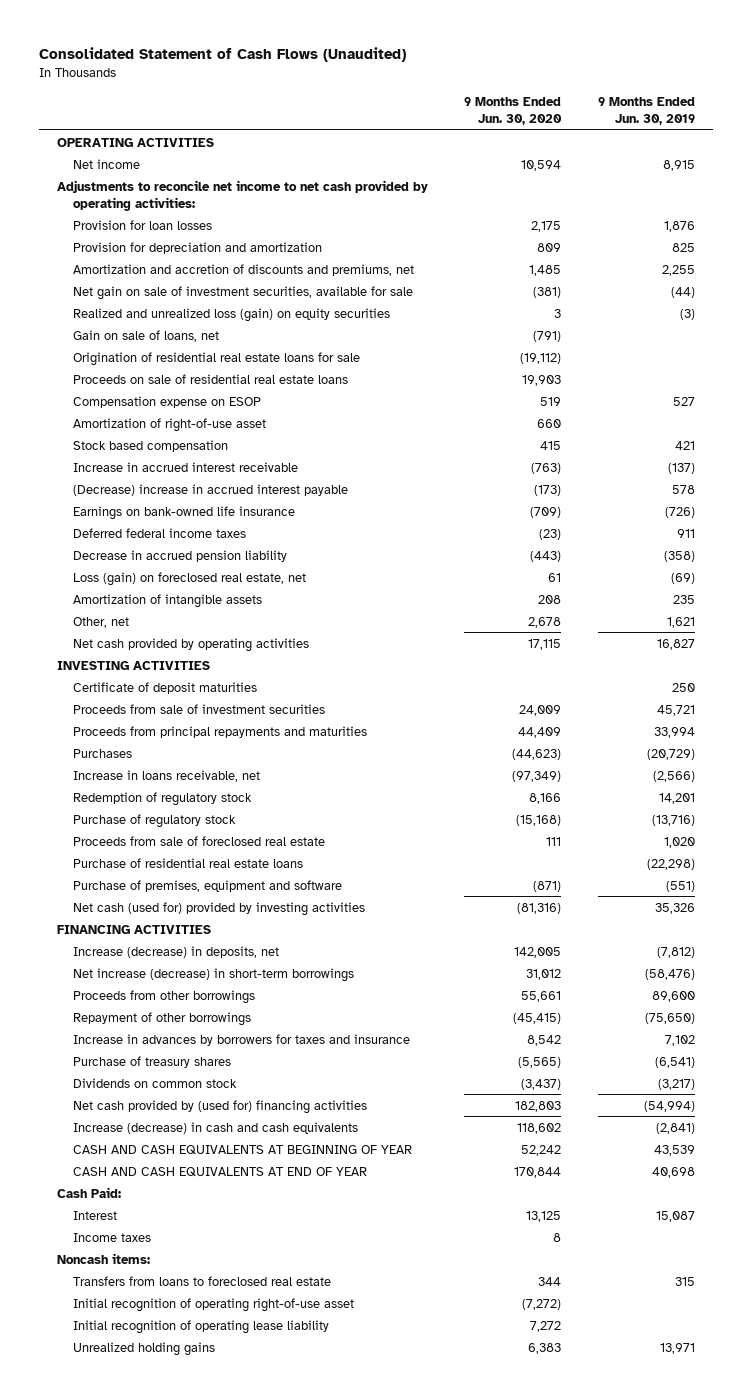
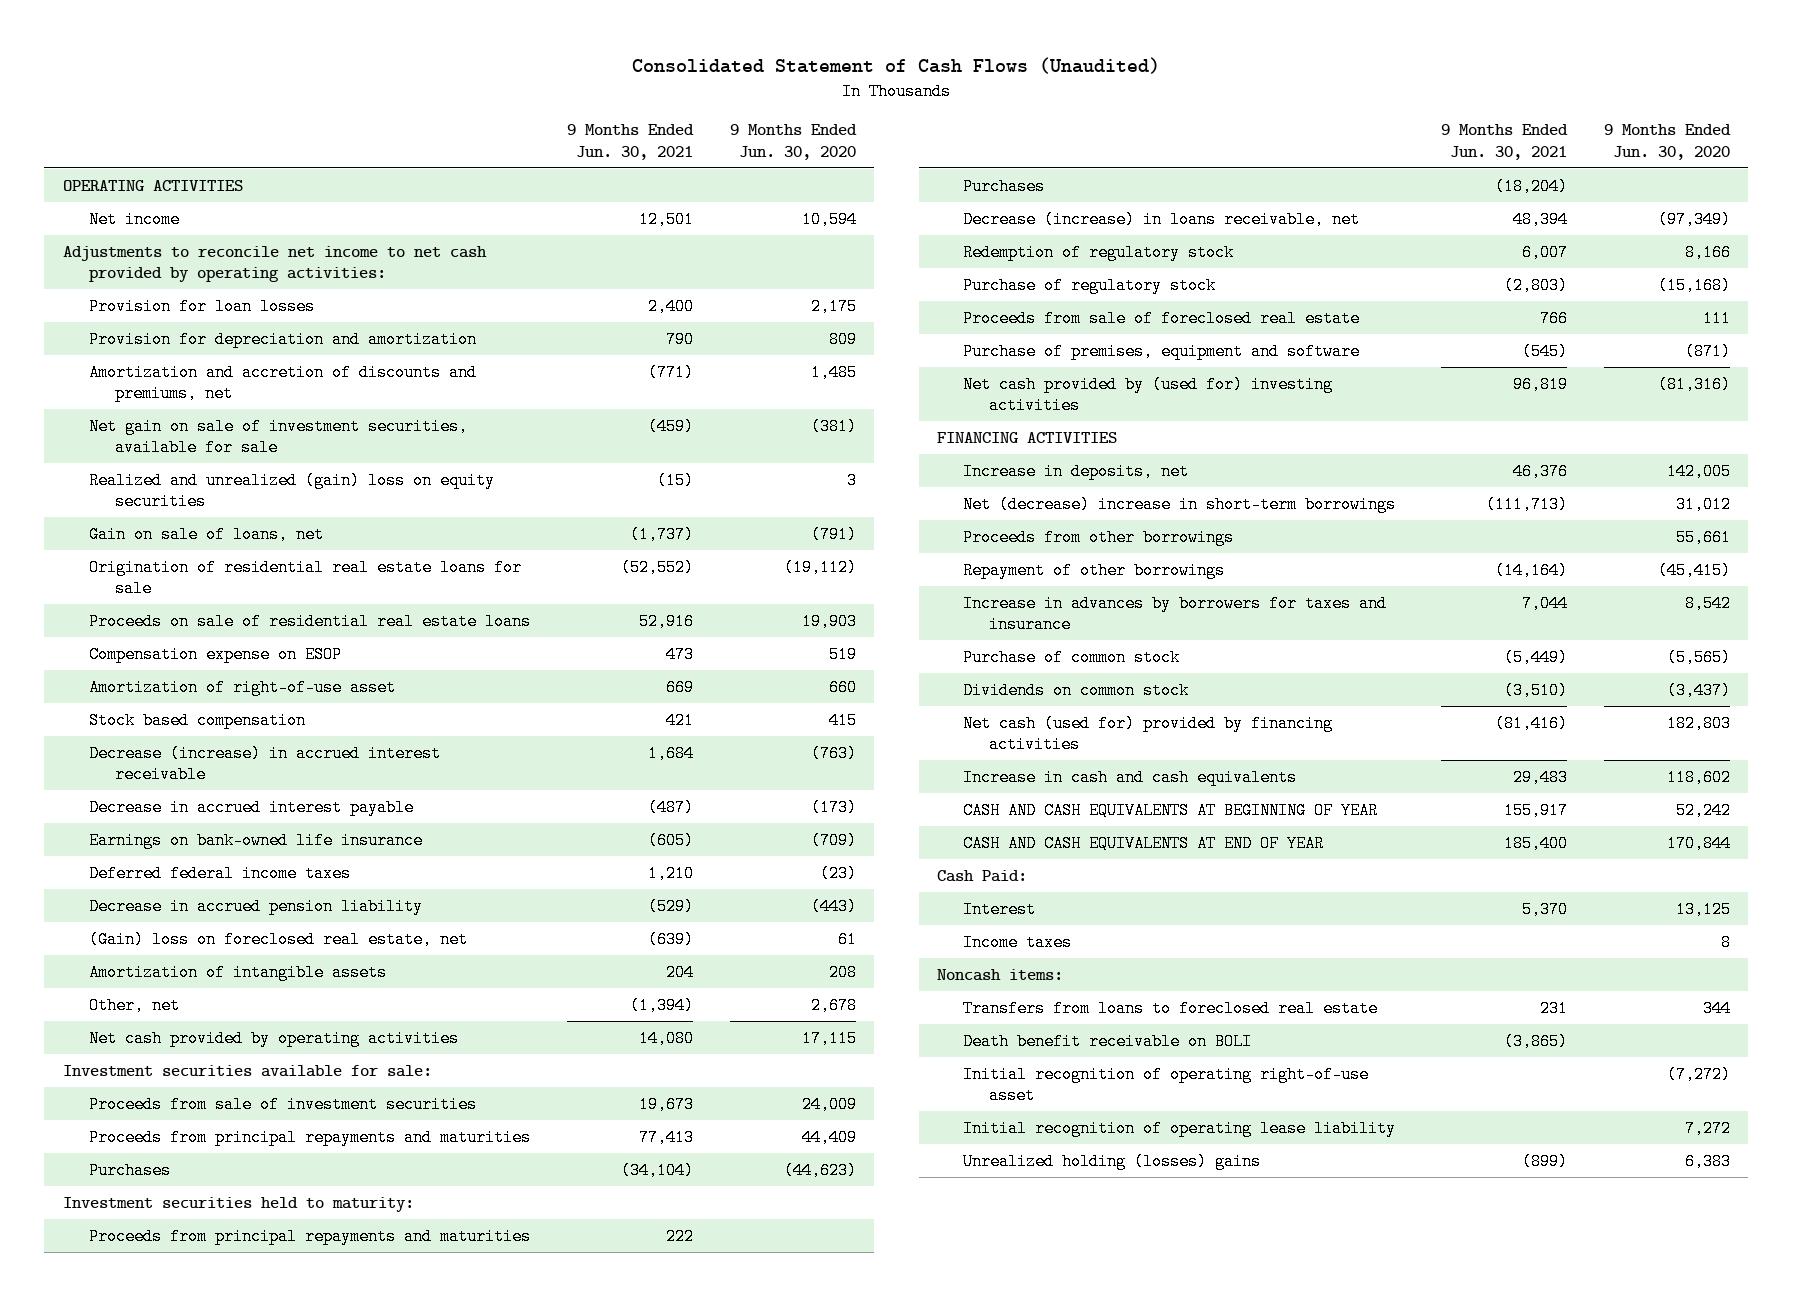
[597,97,695,126] 9 Months Ended Jun. 30, 2019 -> none
none -> [566,124,694,160] 9 Months Ended Jun. 30, 2021
[72,307,390,322] Realized and unrealized loss (gain) on equity securities -> [89,471,496,511] Realized and unrealized (gain) loss on equity securities
[72,461,298,472] Increase in accrued interest receivable -> [89,744,442,784] Decrease (increase) in accrued interest receivable
[72,483,348,496] (Decrease) increase in accrued interest payable -> [89,798,415,816] Decrease in accrued interest payable
[72,571,306,586] Loss (gain) on foreclosed real estate, net -> [89,930,469,948] (Gain) loss on foreclosed real estate, net
[57,660,211,670] INVESTING ACTIVITIES -> none
[72,681,257,694] Certificate of deposit maturities -> none
none -> [62,1064,432,1077] Investment securities available for sale:
none -> [62,1196,414,1212] Investment securities held to maturity:
none -> [89,1227,532,1245] Proceeds from principal repayments and maturities
none -> [963,177,1046,195] Purchases
[72,769,260,782] Increase in loans receivable, net -> [963,210,1361,228] Decrease (increase) in loans receivable, net
[72,857,303,868] Purchase of residential real estate loans -> none
[72,901,365,916] Net cash (used for) provided by investing activities -> [963,375,1334,415] Net cash provided by (used for) investing activities
[72,945,279,958] Increase (decrease) in deposits, net -> [963,462,1190,480] Increase in deposits, net
[72,967,354,982] Net increase (decrease) in short-term borrowings -> [963,495,1397,513] Net (decrease) increase in short-term borrowings
[72,1055,231,1068] Purchase of treasury shares -> [963,648,1181,666] Purchase of common stock
[72,1099,367,1114] Net cash provided by (used for) financing activities -> [963,714,1334,754] Net cash (used for) provided by financing activities
[72,1121,358,1134] Increase (decrease) in cash and cash equivalents -> [963,768,1298,786] Increase in cash and cash equivalents
none -> [963,1032,1253,1050] Death benefit receivable on BOLI
[72,1341,215,1356] Unrealized holding gains -> [963,1152,1262,1170] Unrealized holding (losses) gains

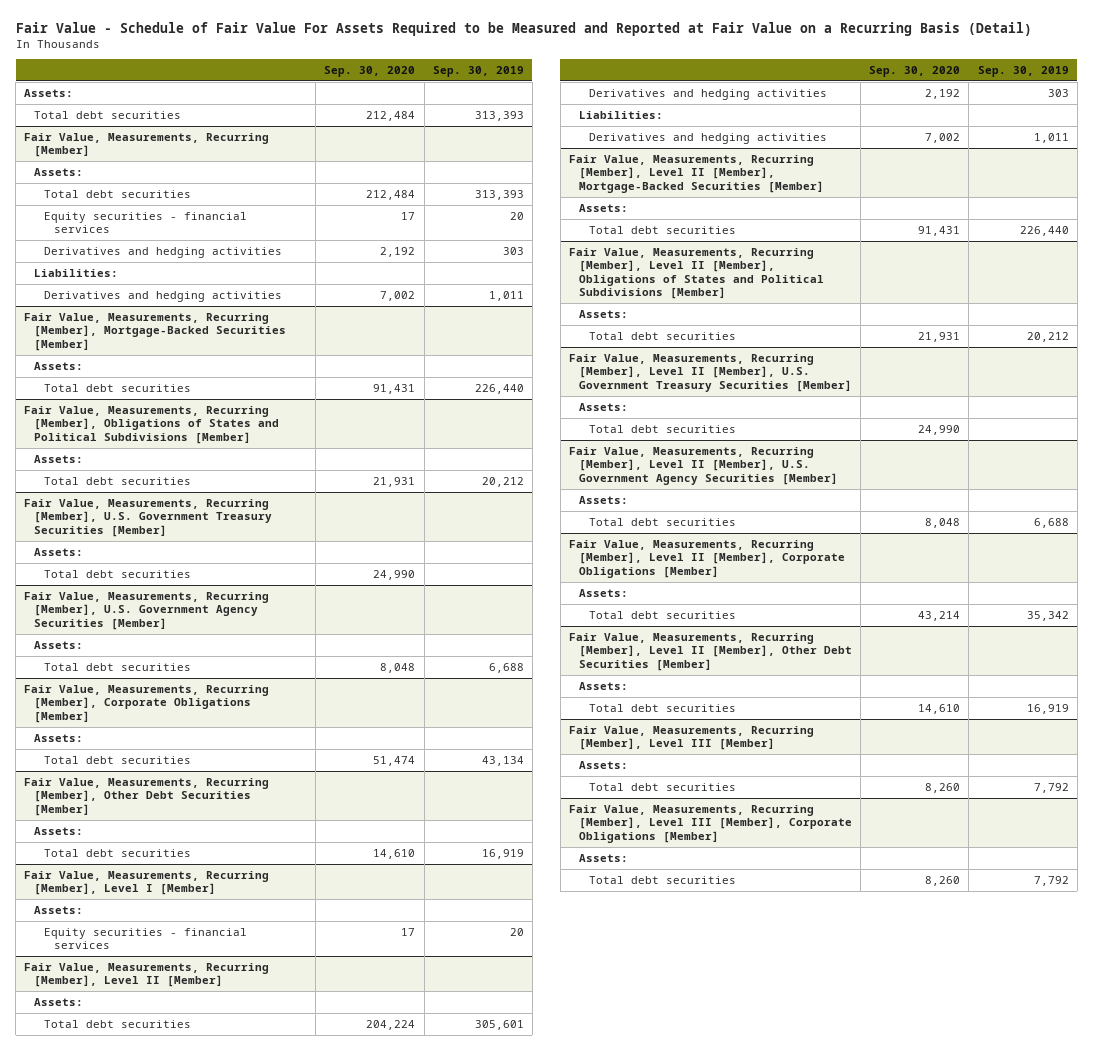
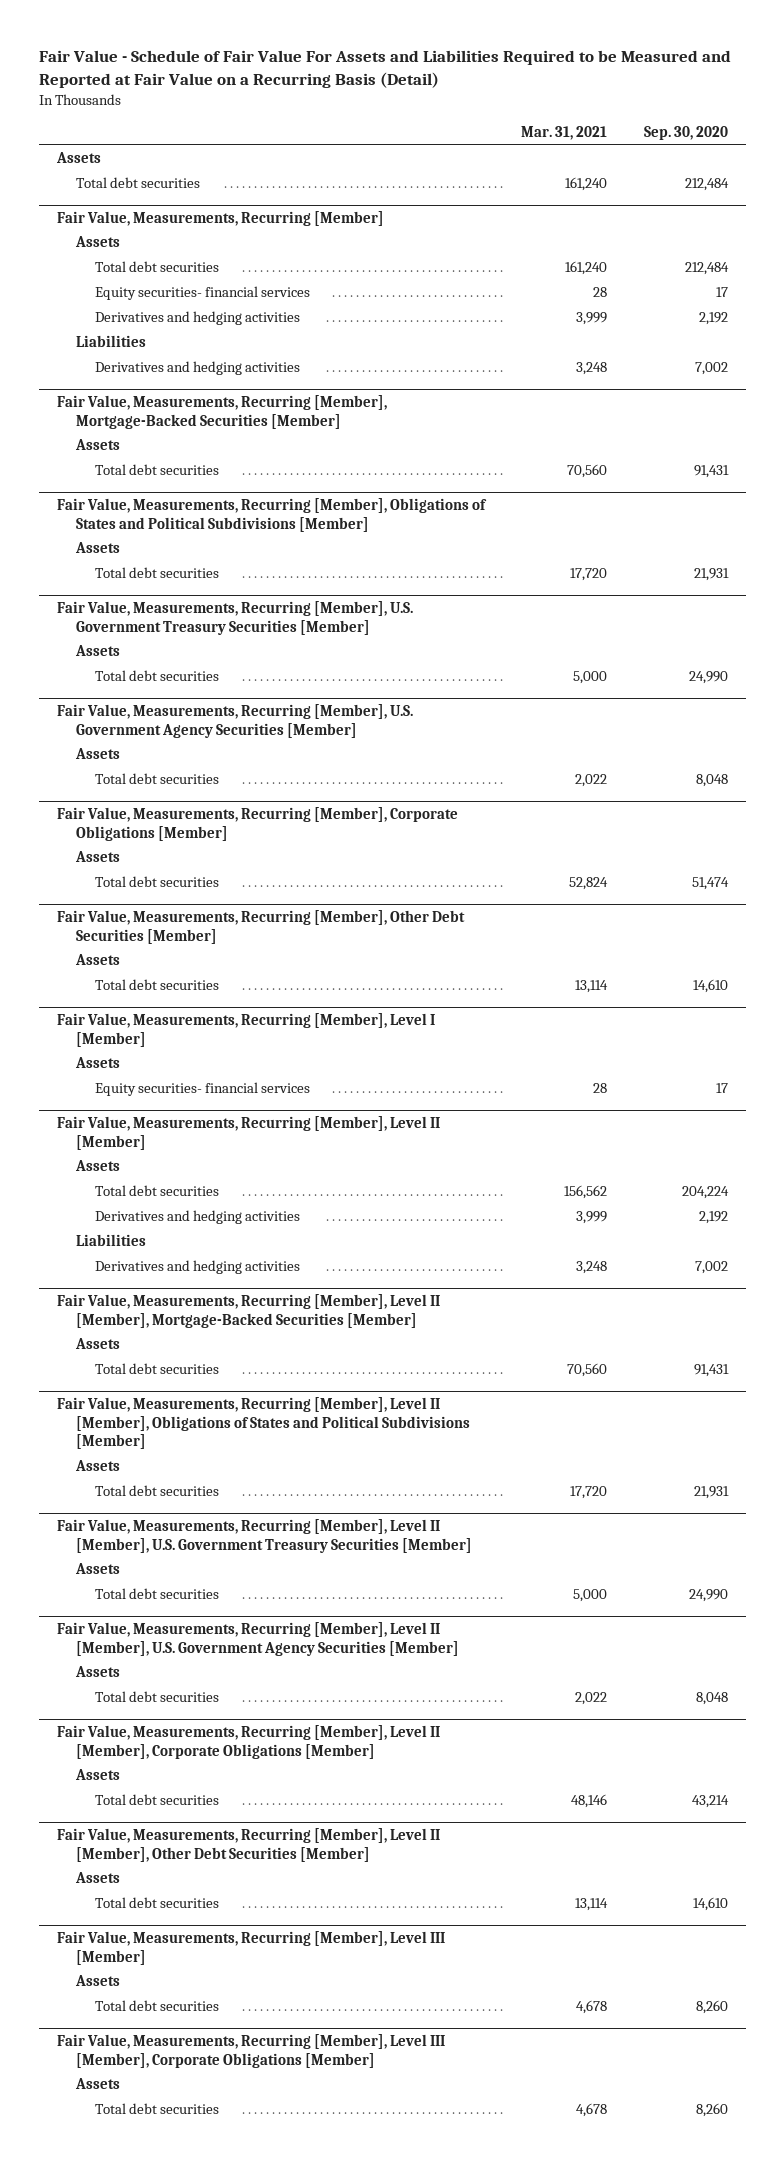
[15,22,1032,37] Fair Value - Schedule of Fair Value For Assets Required to be Measured and Reported at Fair Value on a Recurring Basis (Detail) -> [38,49,731,88] Fair Value - Schedule of Fair Value For Assets and Liabilities Required to be Measured and Reported at Fair Value on a Recurring Basis (Detail)
[432,66,524,78] Sep. 30, 2019 -> none
none -> [521,126,608,141] Mar. 31, 2021
[24,88,74,97] Assets: -> [55,152,101,164] Assets
[34,167,84,176] Assets: -> [74,236,120,248] Assets
[43,211,247,234] Equity securities - financial services -> [94,286,310,301] Equity securities- financial services
[34,268,119,277] Liabilities: -> [75,335,146,348] Liabilities
[34,361,84,370] Assets: -> [74,439,120,451] Assets
[34,454,84,463] Assets: -> [74,542,120,554] Assets
[34,547,84,556] Assets: -> [74,645,120,657] Assets
[34,640,84,649] Assets: -> [74,748,120,760] Assets
[34,733,84,742] Assets: -> [74,851,120,863] Assets
[34,826,84,835] Assets: -> [74,954,120,966] Assets
[34,905,84,914] Assets: -> [74,1057,120,1069] Assets
[43,927,247,950] Equity securities - financial services -> [94,1082,310,1097] Equity securities- financial services
[34,997,84,1006] Assets: -> [74,1160,120,1172] Assets
[578,110,663,119] Liabilities: -> [75,1234,146,1247] Liabilities
[578,203,628,212] Assets: -> [74,1338,120,1350] Assets
[578,309,628,318] Assets: -> [74,1460,120,1472] Assets
[578,402,628,411] Assets: -> [74,1563,120,1575] Assets
[578,495,628,504] Assets: -> [74,1666,120,1678] Assets
[578,588,628,597] Assets: -> [74,1769,120,1781] Assets
[578,681,628,690] Assets: -> [74,1872,120,1884] Assets
[578,760,628,769] Assets: -> [74,1975,120,1987] Assets
[578,853,628,862] Assets: -> [74,2078,120,2090] Assets

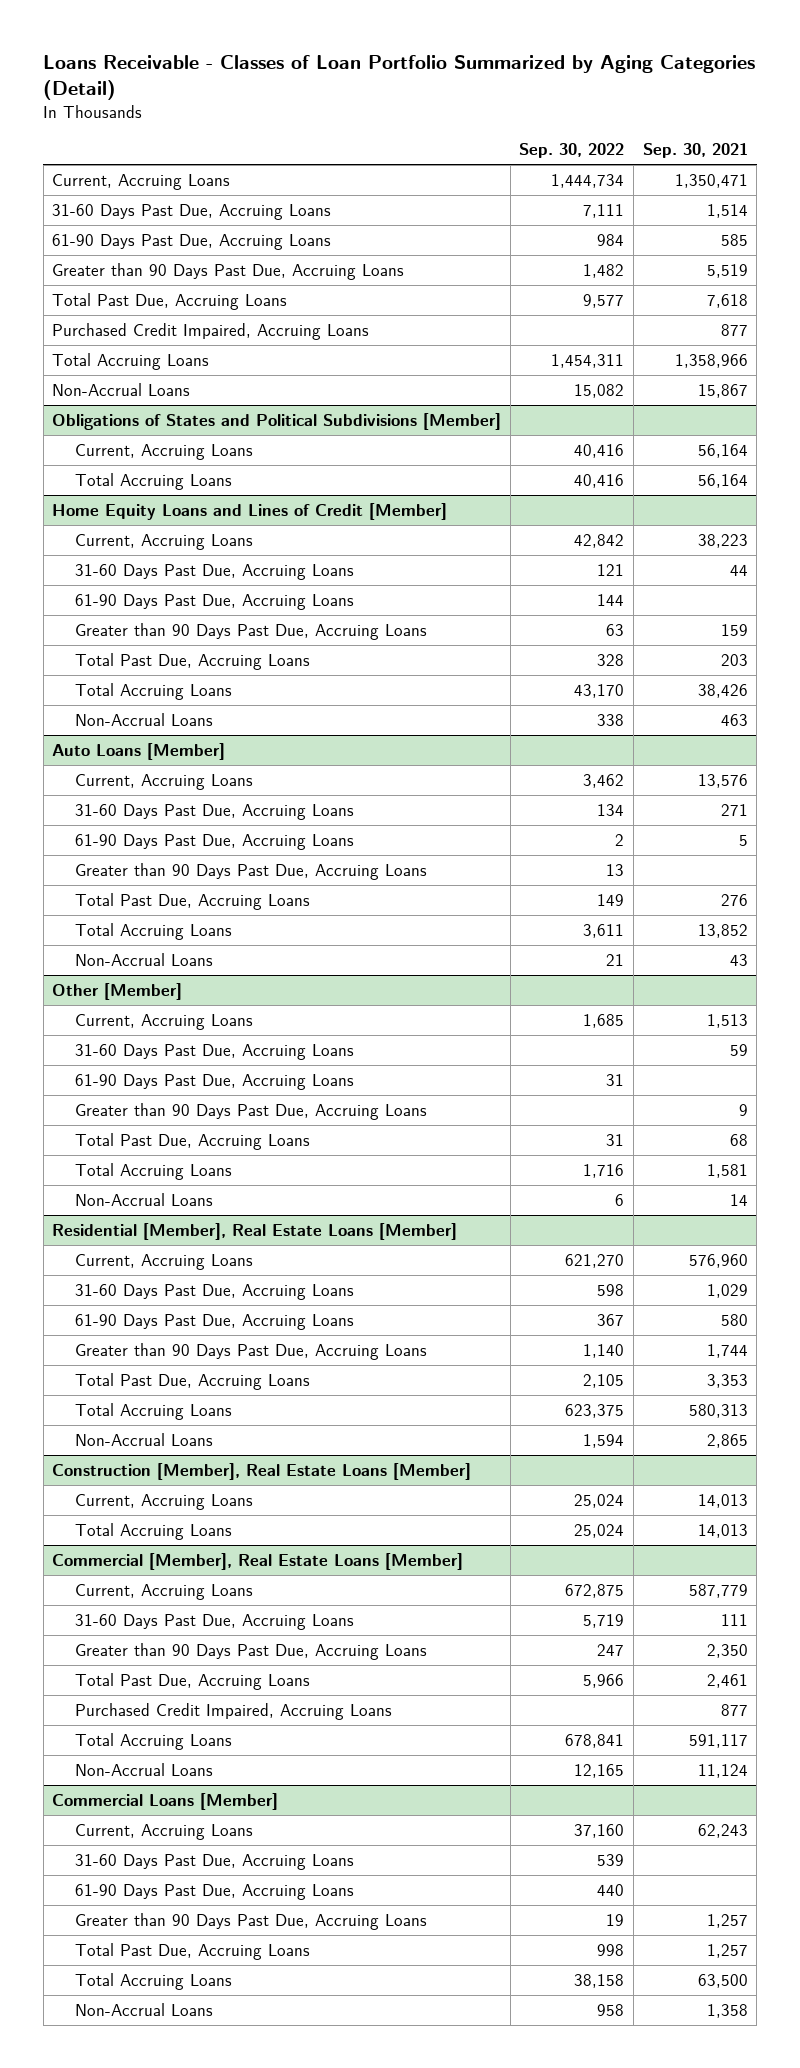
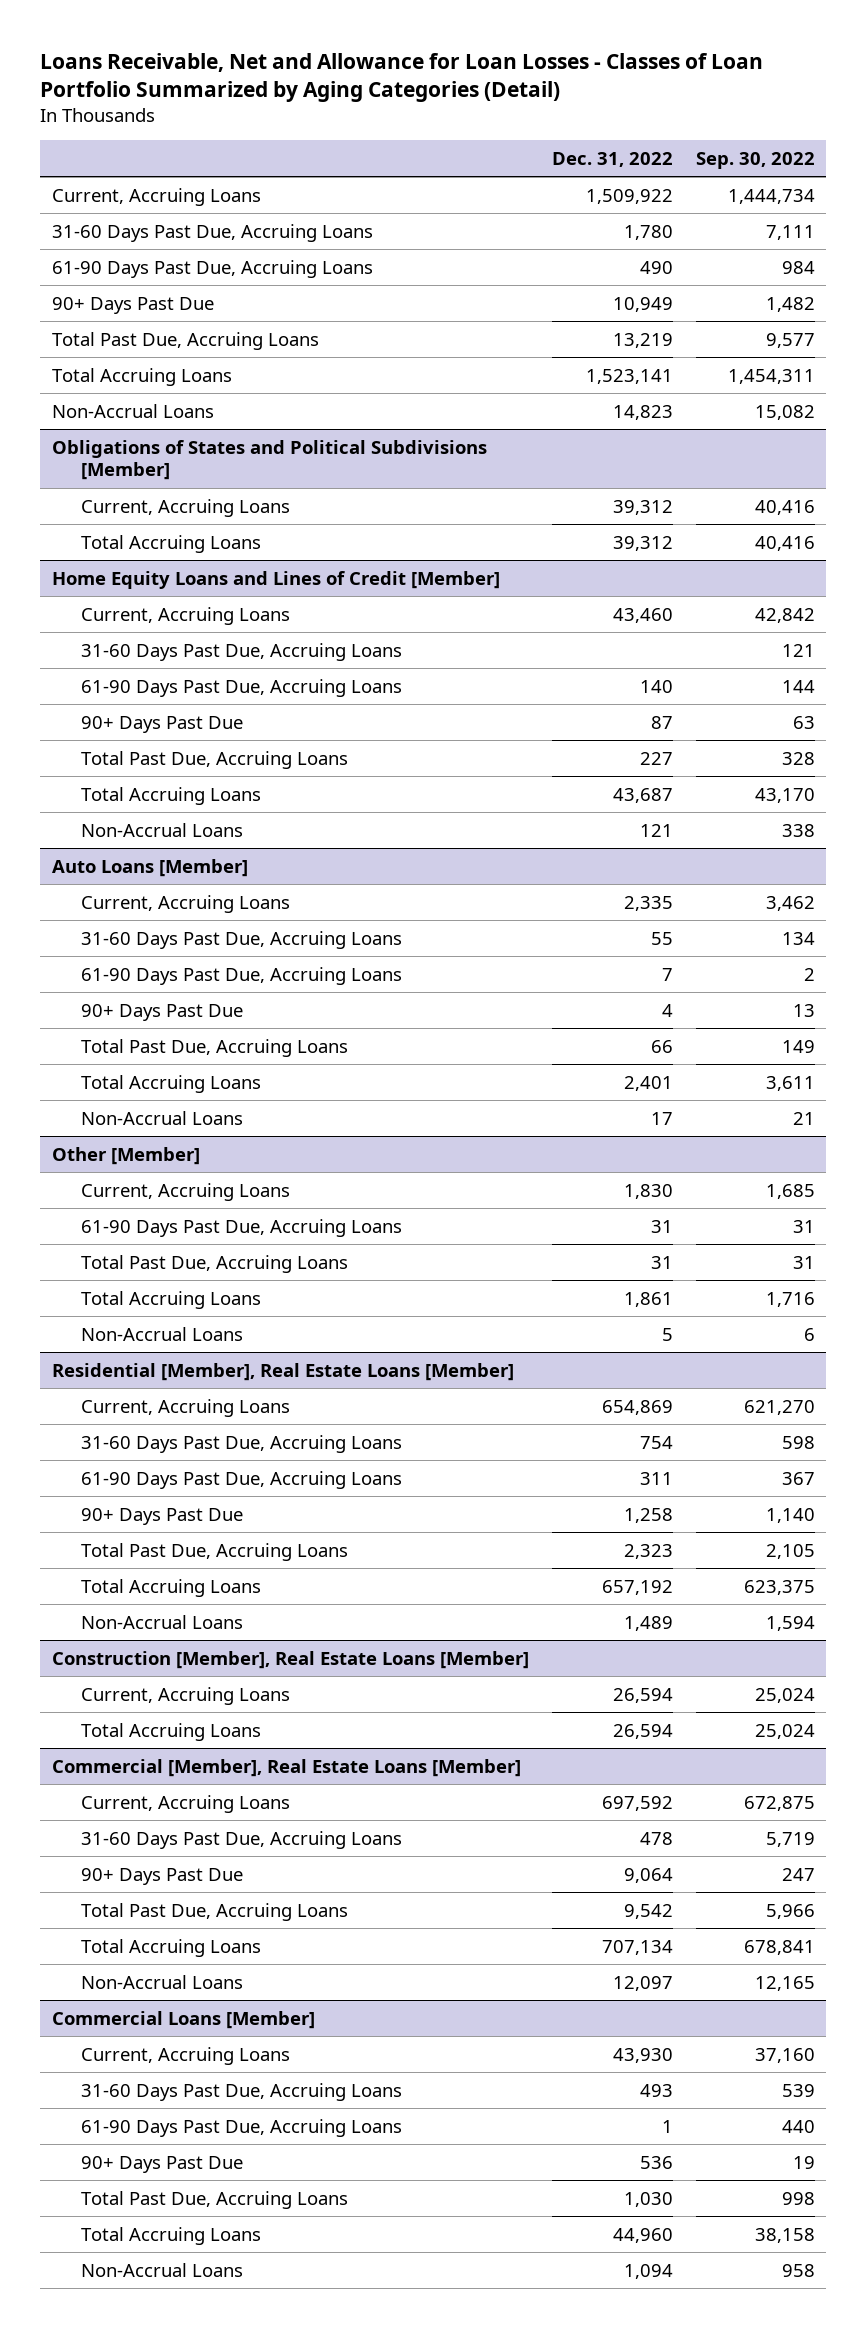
[43,55,756,101] Loans Receivable - Classes of Loan Portfolio Summarized by Aging Categories (Detail) -> [40,52,764,102] Loans Receivable, Net and Allowance for Loan Losses - Classes of Loan Portfolio Summarized by Aging Categories (Detail)
[642,143,748,159] Sep. 30, 2021 -> none
none -> [551,151,673,167] Dec. 31, 2022
[52,262,405,280] Greater than 90 Days Past Due, Accruing Loans -> [51,296,214,314] 90+ Days Past Due
[52,322,370,340] Purchased Credit Impaired, Accruing Loans -> none
[74,622,427,640] Greater than 90 Days Past Due, Accruing Loans -> [80,715,243,733] 90+ Days Past Due
[74,862,427,880] Greater than 90 Days Past Due, Accruing Loans -> [80,1003,243,1021] 90+ Days Past Due
[74,1043,354,1060] 31-60 Days Past Due, Accruing Loans -> none
[74,1102,427,1120] Greater than 90 Days Past Due, Accruing Loans -> none
[74,1342,427,1360] Greater than 90 Days Past Due, Accruing Loans -> [80,1507,243,1525] 90+ Days Past Due
[74,1642,427,1660] Greater than 90 Days Past Due, Accruing Loans -> [80,1867,243,1885] 90+ Days Past Due
[74,1702,392,1720] Purchased Credit Impaired, Accruing Loans -> none
[74,1912,427,1930] Greater than 90 Days Past Due, Accruing Loans -> [80,2155,243,2173] 90+ Days Past Due

